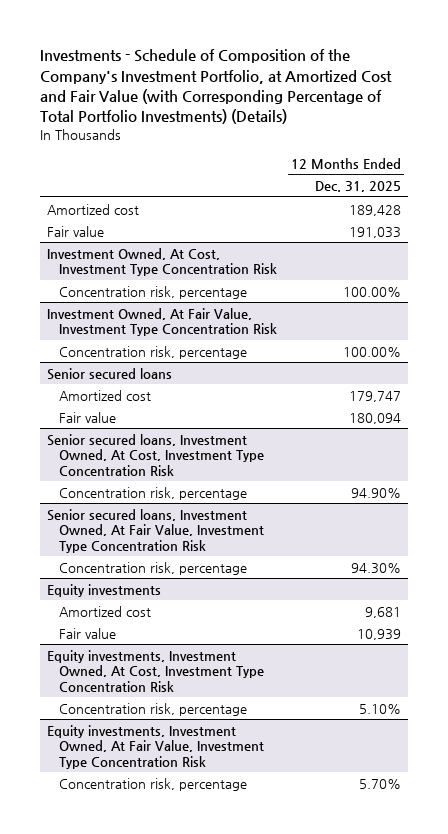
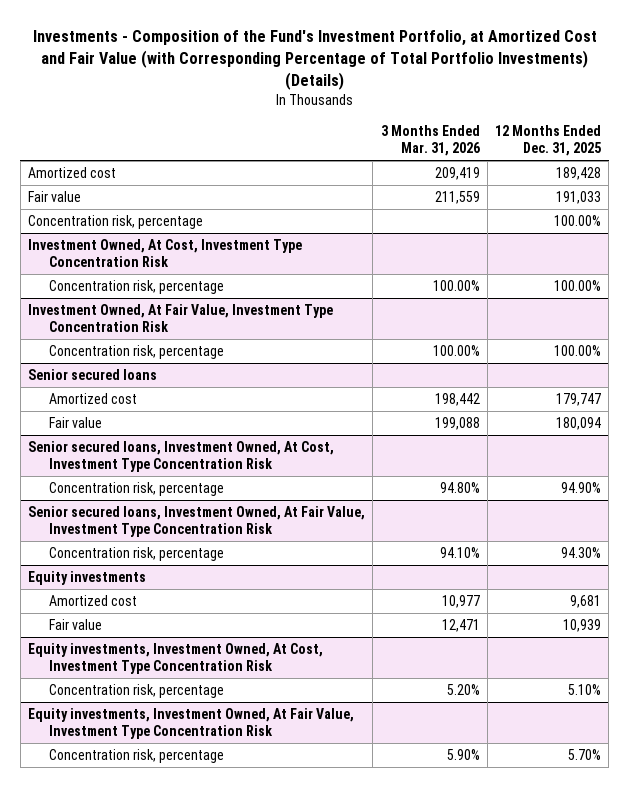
[39,49,392,125] Investments - Schedule of Composition of the Company's Investment Portfolio, at Amortized Cost and Fair Value (with Corresponding Percentage of Total Portfolio Investments) (Details) -> [32,30,597,91] Investments - Composition of the Fund's Investment Portfolio, at Amortized Cost and Fair Value (with Corresponding Percentage of Total Portfolio Investments) (Details)
none -> [380,125,480,156] 3 Months Ended Mar. 31, 2026
none -> [28,215,204,230] Concentration risk, percentage

